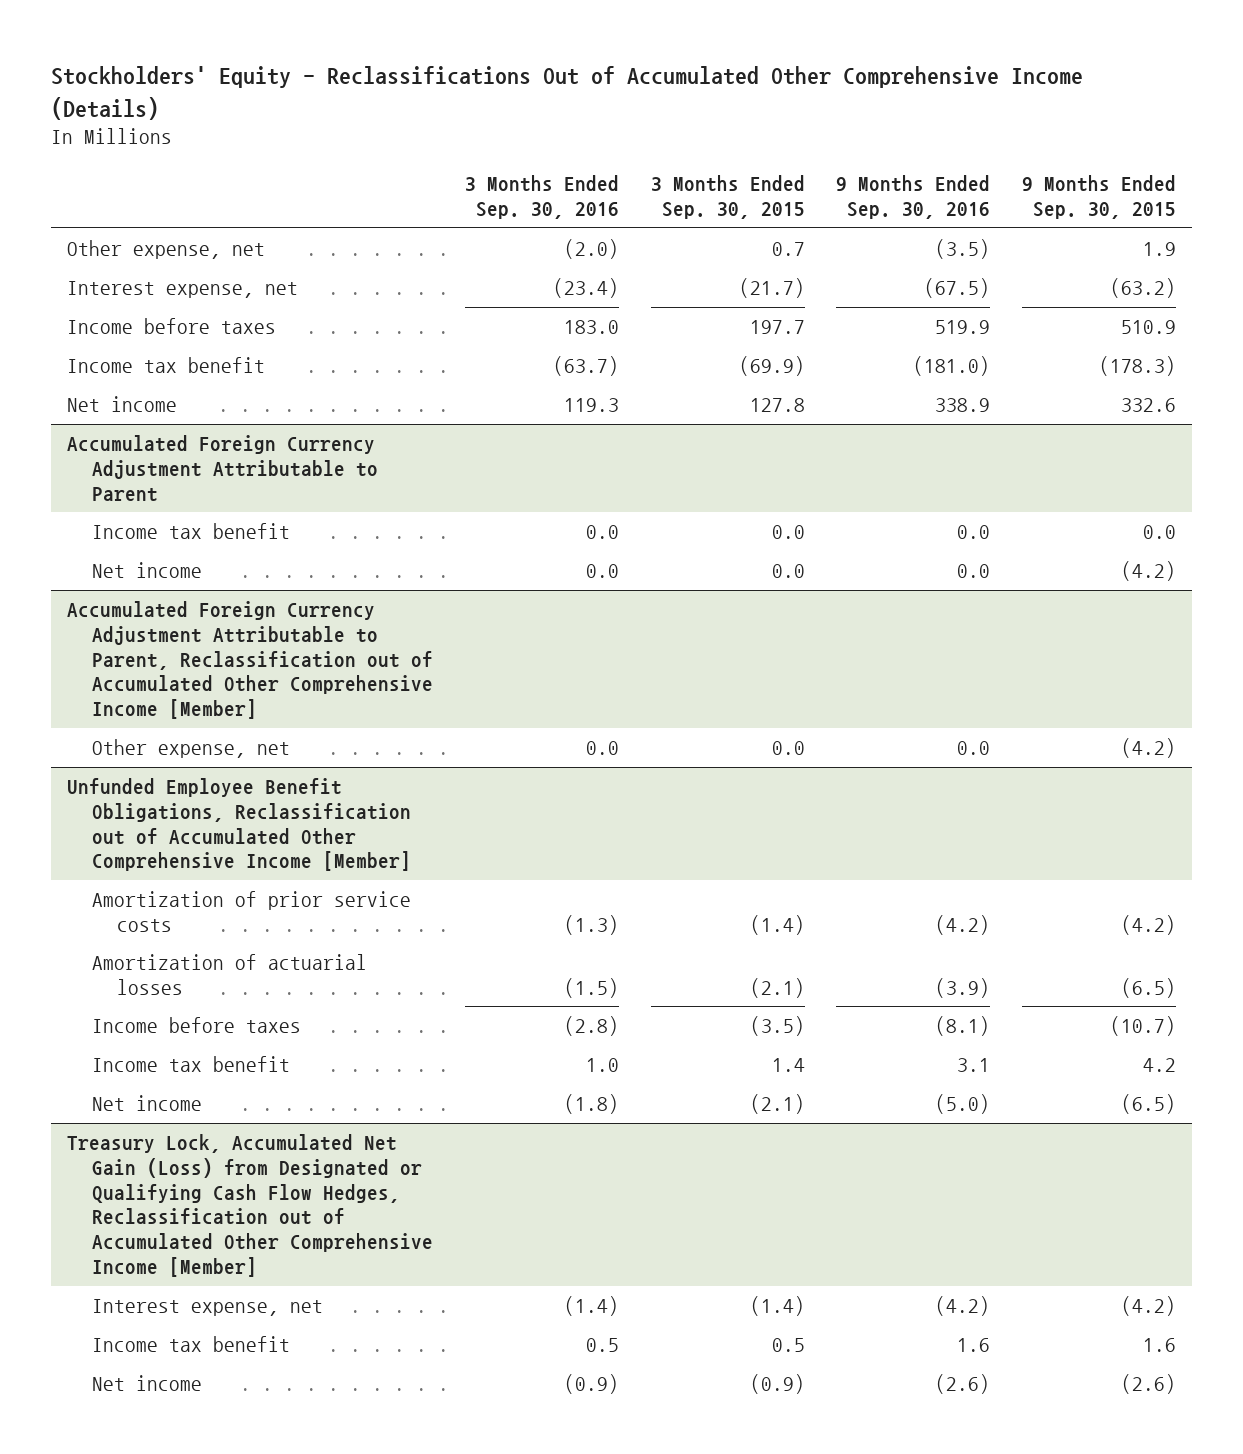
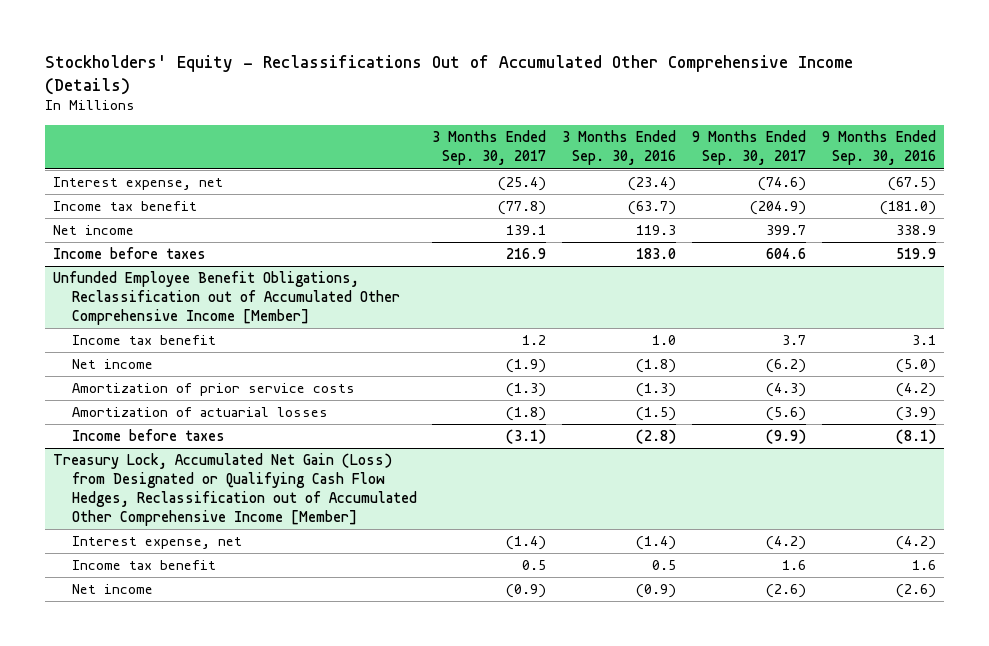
[650,175,805,219] 3 Months Ended Sep. 30, 2015 -> none
[1022,175,1177,219] 9 Months Ended Sep. 30, 2015 -> none
none -> [432,130,547,166] 3 Months Ended Sep. 30, 2017
none -> [691,130,806,166] 9 Months Ended Sep. 30, 2017
[66,239,265,259] Other expense, net -> none
[66,434,379,502] Accumulated Foreign Currency Adjustment Attributable to Parent -> none
[92,522,291,539] Income tax benefit -> none
[92,561,203,578] Net income -> none
[66,600,434,720] Accumulated Foreign Currency Adjustment Attributable to Parent, Reclassification out of Accumulated Other Comprehensive Income [Member] -> none
[92,738,291,758] Other expense, net -> none
[66,317,276,334] Income before taxes -> [52,247,206,260] Income before taxes
[92,1055,291,1072] Income tax benefit -> [71,335,216,346] Income tax benefit
[92,1094,203,1111] Net income -> [71,359,153,370] Net income

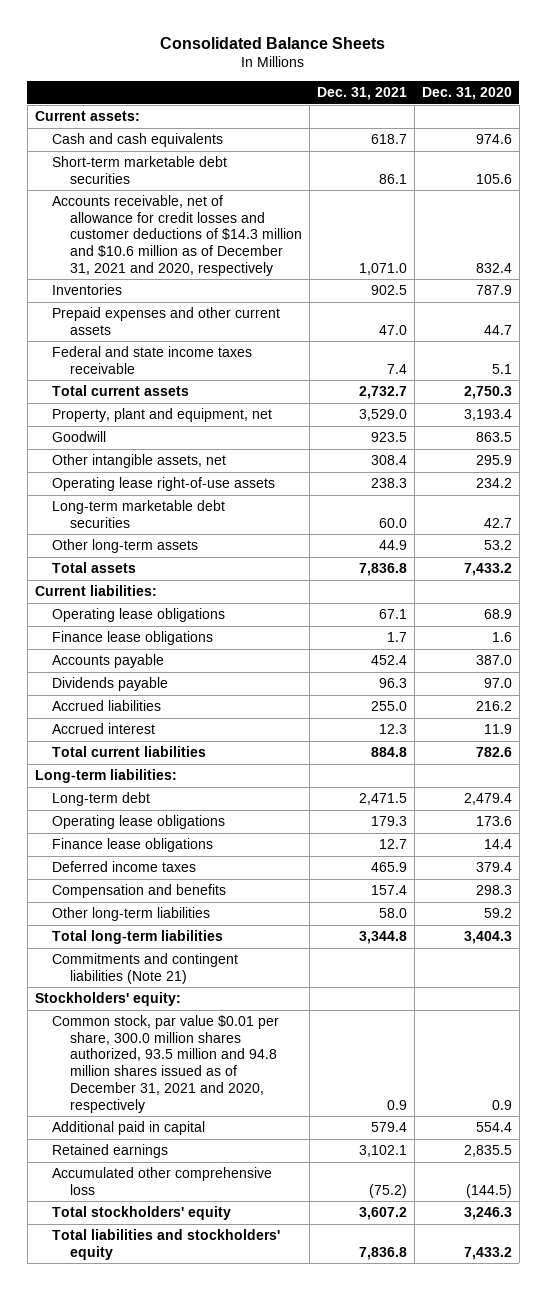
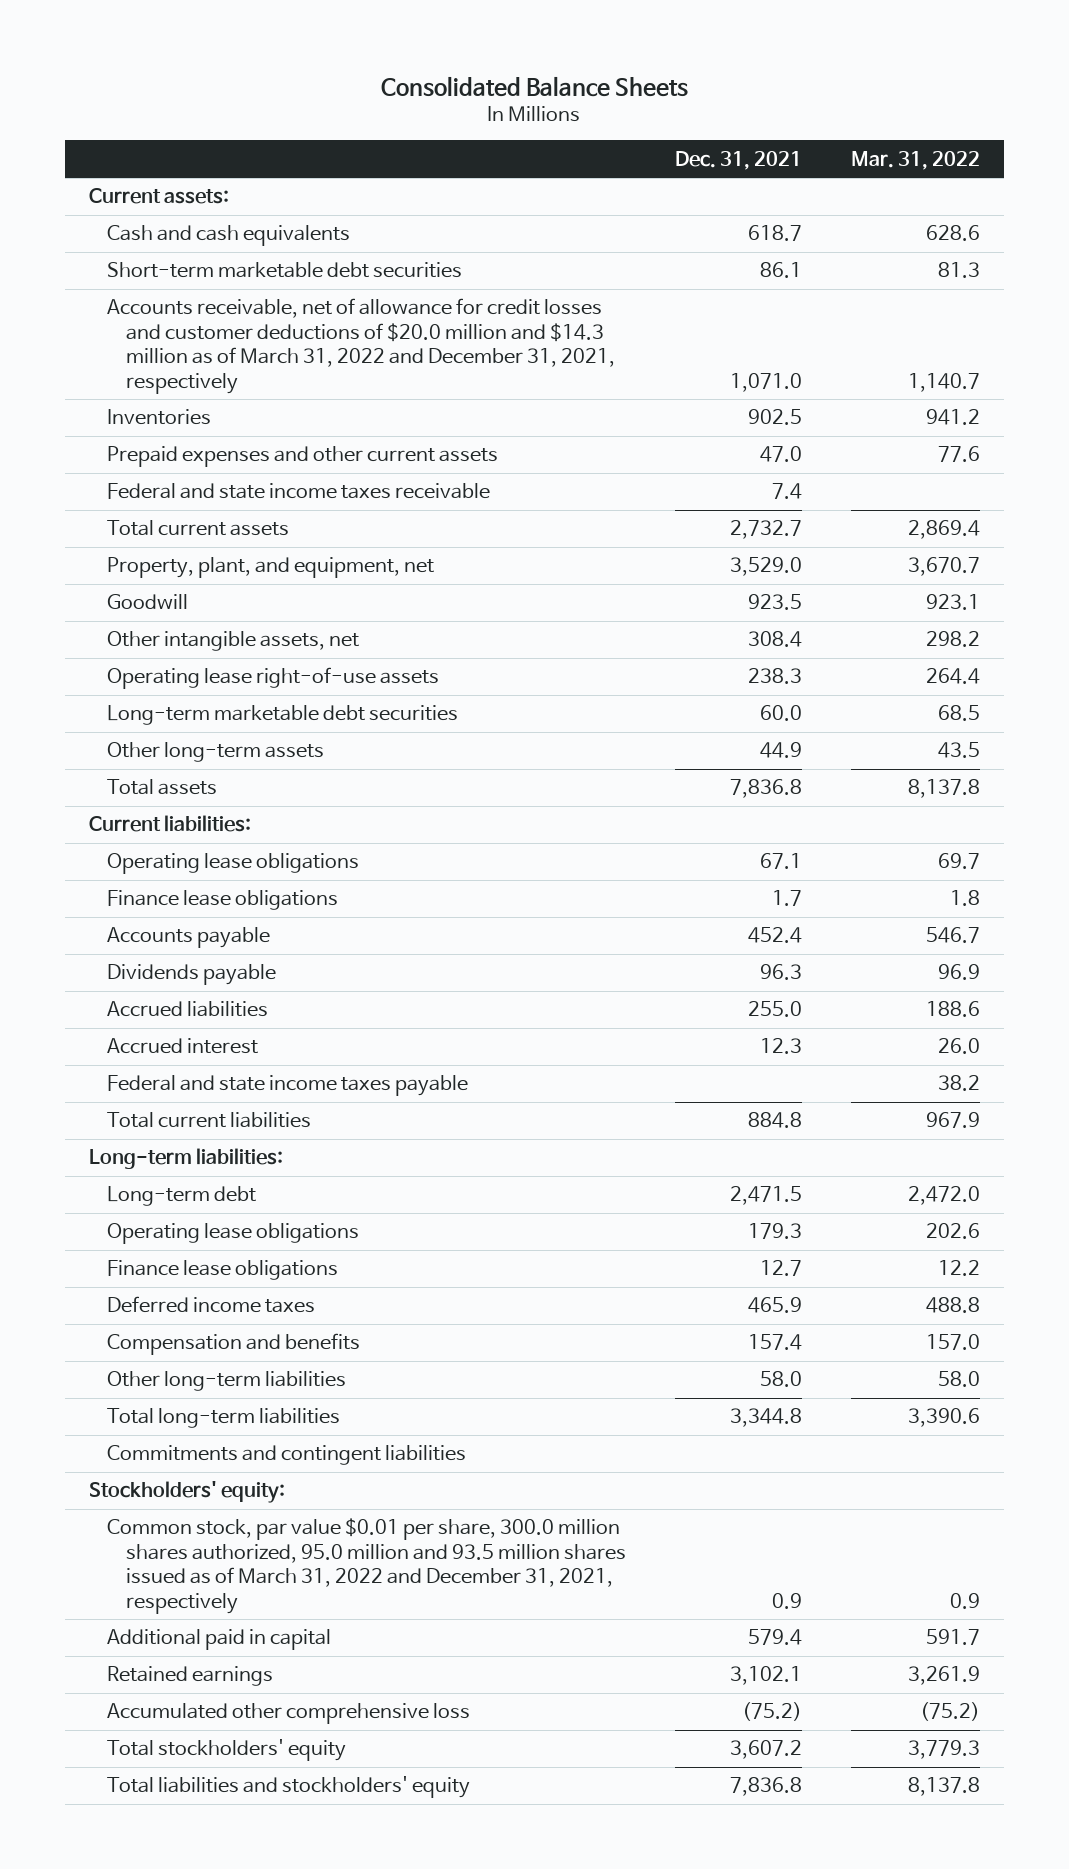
[421,87,512,101] Dec. 31, 2020 -> none
none -> [850,150,980,170] Mar. 31, 2022
[52,195,302,276] Accounts receivable, net of allowance for credit losses and customer deductions of $14.3 million and $10.6 million as of December 31, 2021 and 2020, respectively -> [107,298,615,394] Accounts receivable, net of allowance for credit losses and customer deductions of $20.0 million and $14.3 million as of March 31, 2022 and December 31, 2021, respectively
[52,408,273,423] Property, plant and equipment, net -> [107,557,435,579] Property, plant, and equipment, net
none -> [107,1075,469,1097] Federal and state income taxes payable
[52,953,239,984] Commitments and contingent liabilities (Note 21) -> [107,1445,467,1466] Commitments and contingent liabilities
[52,1015,280,1113] Common stock, par value $0.01 per share, 300.0 million shares authorized, 93.5 million and 94.8 million shares issued as of December 31, 2021 and 2020, respectively -> [107,1518,626,1614] Common stock, par value $0.01 per share, 300.0 million shares authorized, 95.0 million and 93.5 million shares issued as of March 31, 2022 and December 31, 2021, respectively

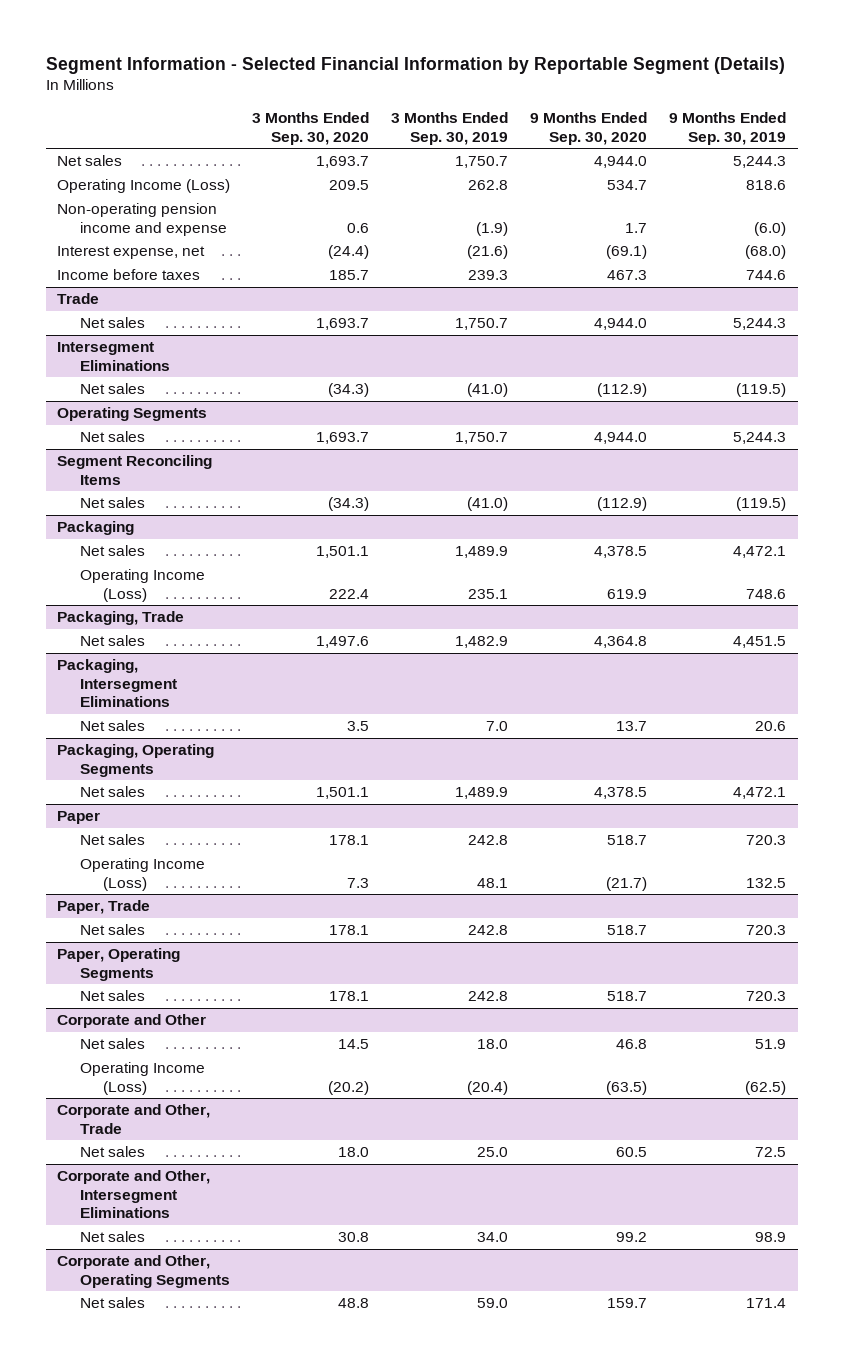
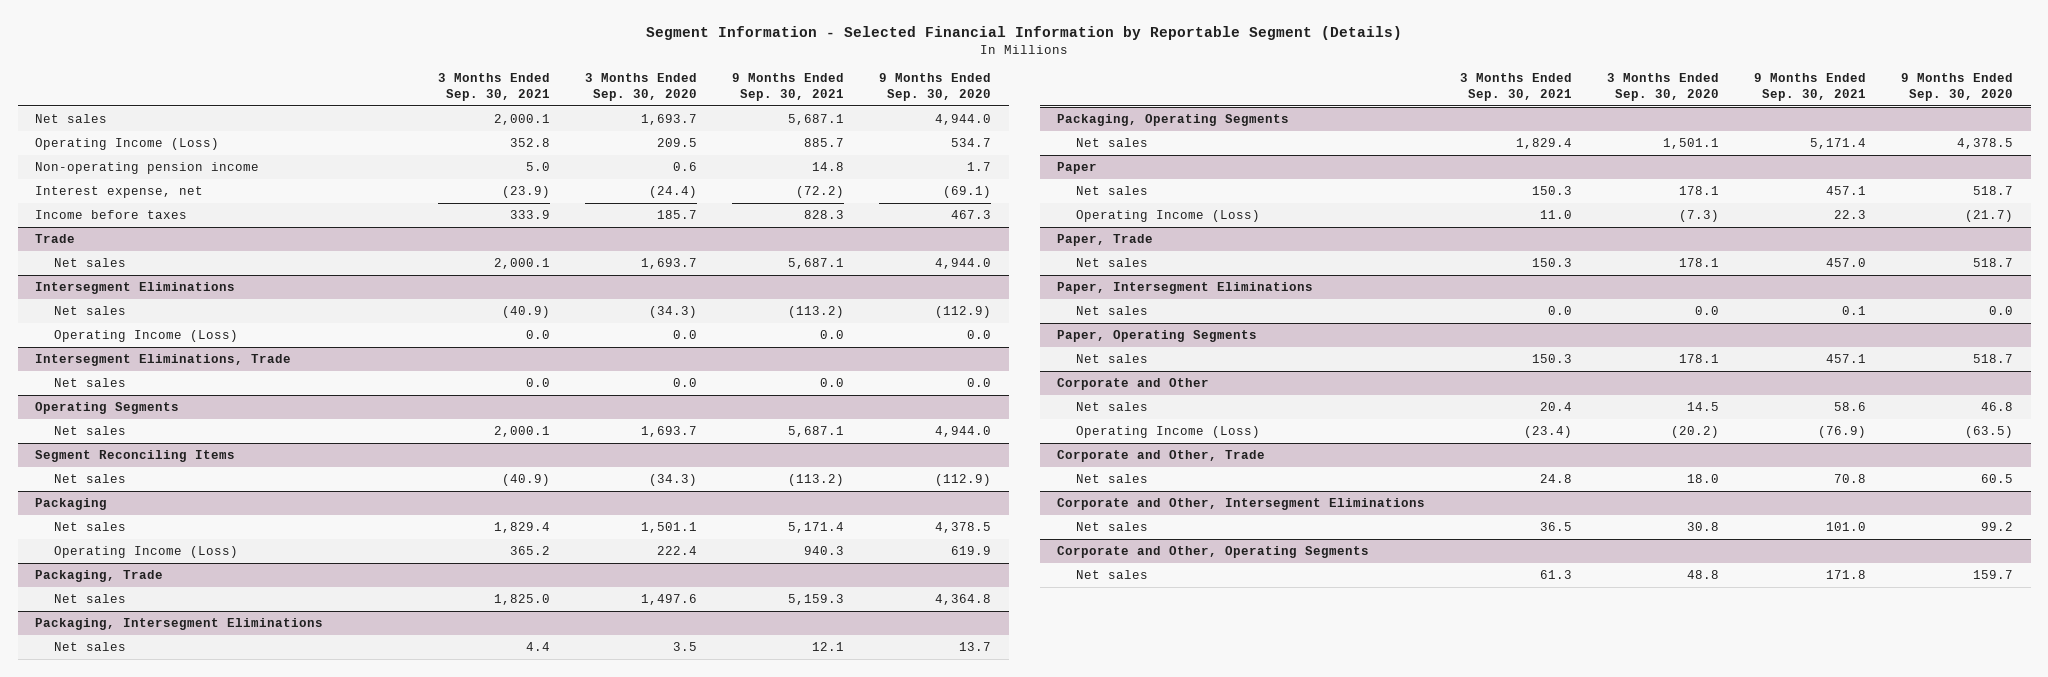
[391,112,509,145] 3 Months Ended Sep. 30, 2019 -> none
[669,112,787,145] 9 Months Ended Sep. 30, 2019 -> none
none -> [438,73,551,101] 3 Months Ended Sep. 30, 2021
none -> [732,73,845,101] 9 Months Ended Sep. 30, 2021
[56,203,227,236] Non-operating pension income and expense -> [35,161,260,174] Non-operating pension income
none -> [53,329,238,342] Operating Income (Loss)
none -> [35,353,292,366] Intersegment Eliminations, Trade
none -> [53,377,126,387] Net sales
[346,877,369,888] 7.3 -> [1679,209,1720,222] (7.3)
none -> [1057,281,1314,294] Paper, Intersegment Eliminations
none -> [1075,305,1148,315] Net sales

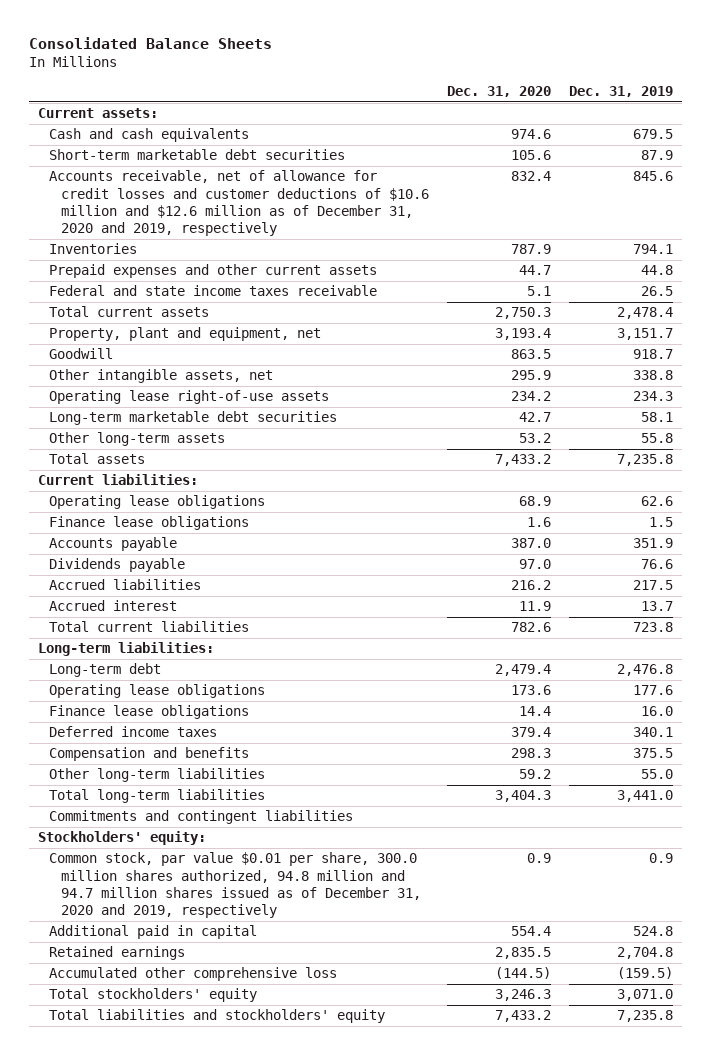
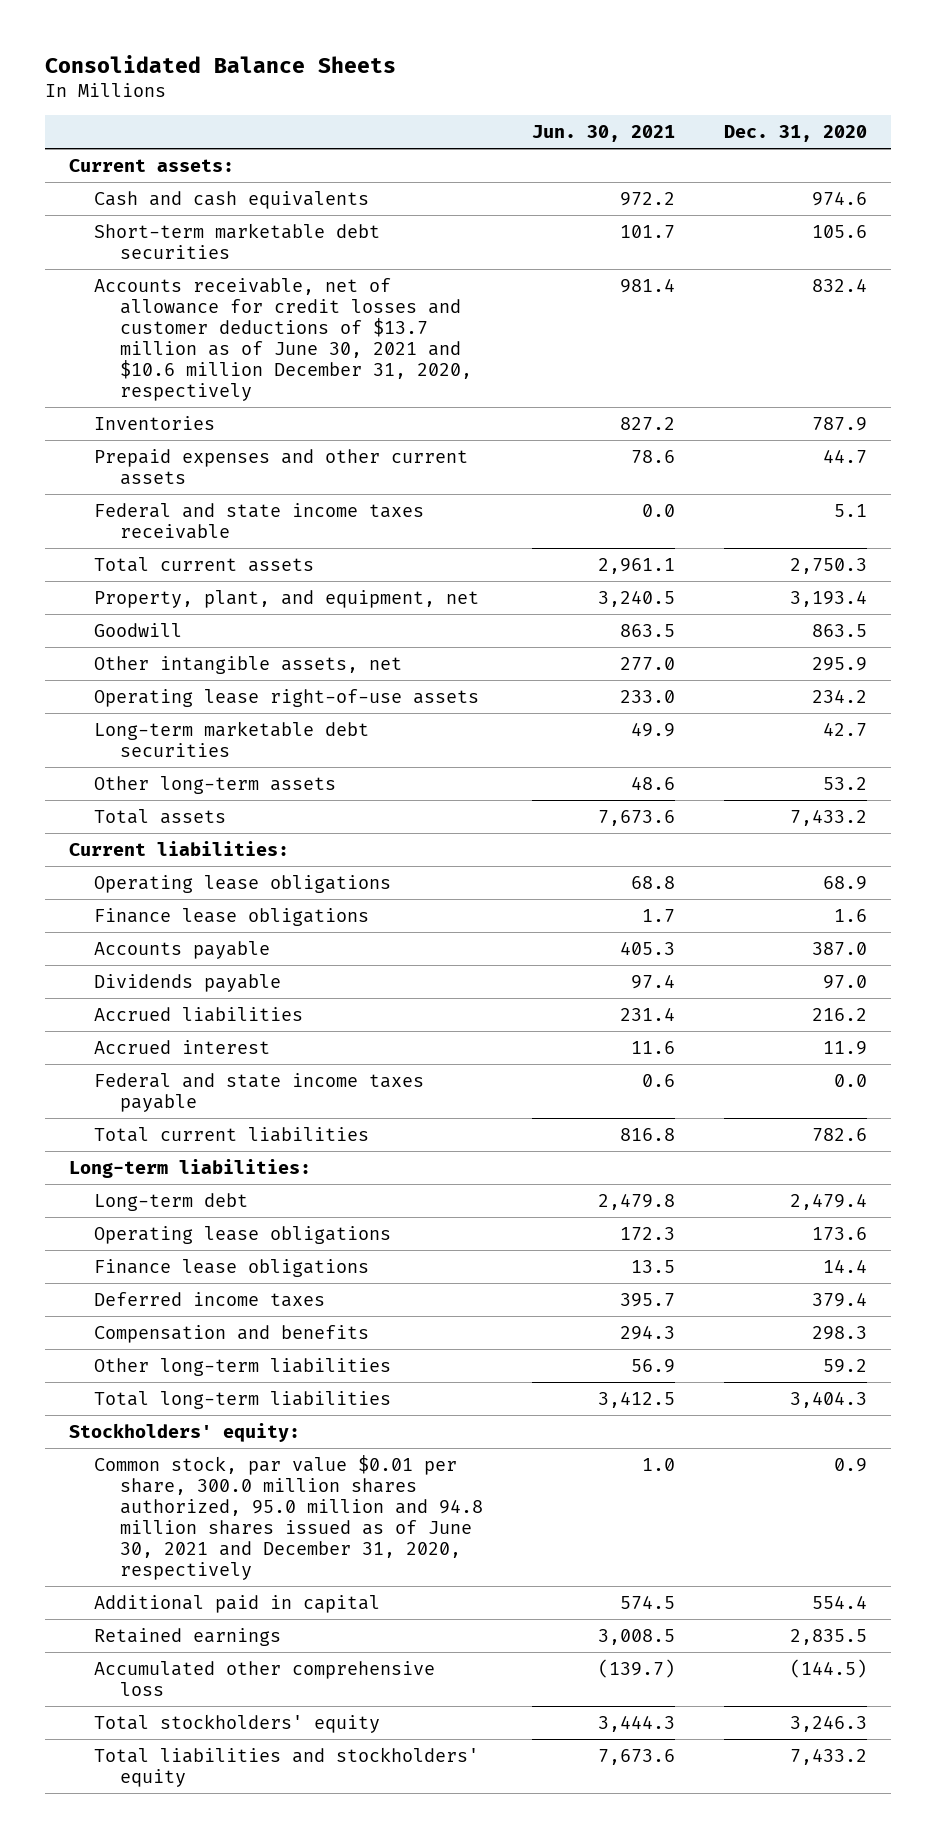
[569,85,674,97] Dec. 31, 2019 -> none
none -> [531,125,675,143] Jun. 30, 2021
[49,170,429,236] Accounts receivable, net of allowance for credit losses and customer deductions of $10.6 million and $12.6 million as of December 31, 2020 and 2019, respectively -> [94,277,472,402] Accounts receivable, net of allowance for credit losses and customer deductions of $13.7 million as of June 30, 2021 and $10.6 million December 31, 2020, respectively
[49,327,322,342] Property, plant and equipment, net -> [94,589,480,608] Property, plant, and equipment, net
none -> [94,1072,425,1112] Federal and state income taxes payable
[49,810,354,825] Commitments and contingent liabilities -> none
[49,852,421,918] Common stock, par value $0.01 per share, 300.0 million shares authorized, 94.8 million and 94.7 million shares issued as of December 31, 2020 and 2019, respectively -> [94,1454,483,1581] Common stock, par value $0.01 per share, 300.0 million shares authorized, 95.0 million and 94.8 million shares issued as of June 30, 2021 and December 31, 2020, respectively

